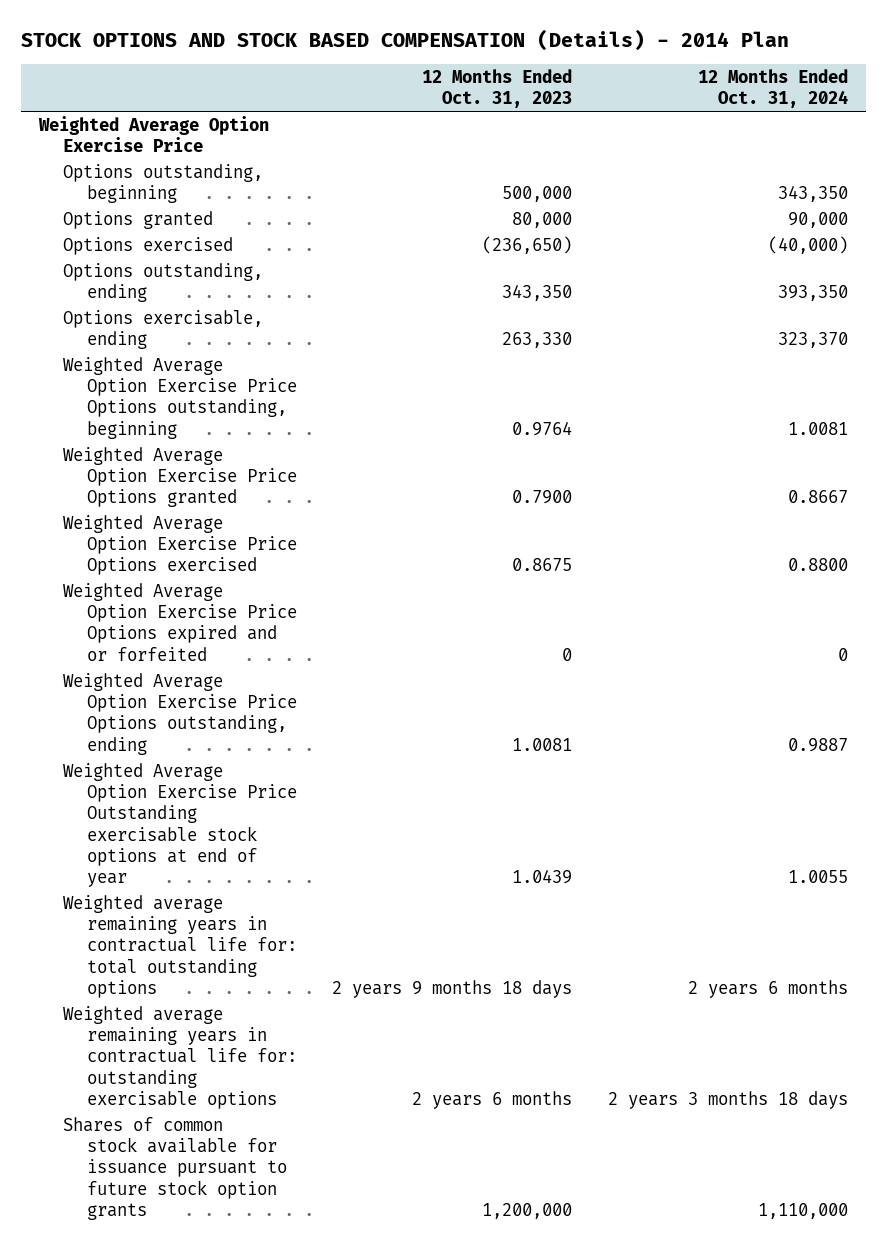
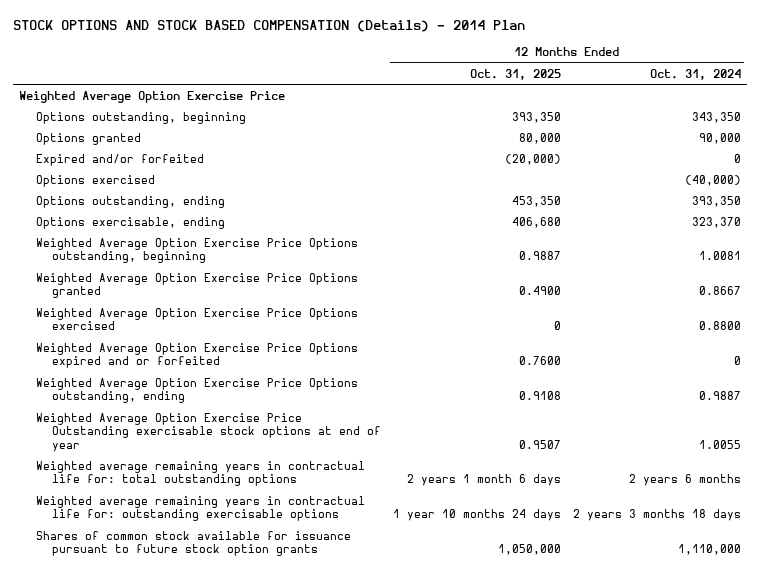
[422,69,573,109] 12 Months Ended Oct. 31, 2023 -> none
none -> [469,68,561,80] Oct. 31, 2025
none -> [35,153,204,166] Expired and/or forfeited

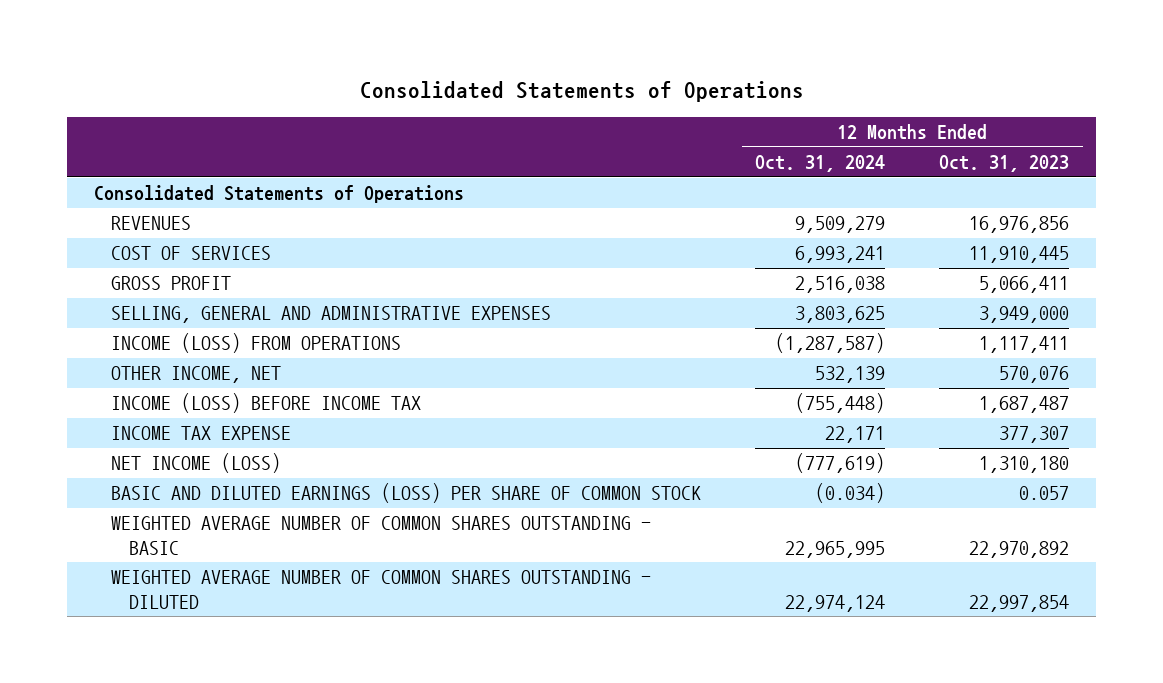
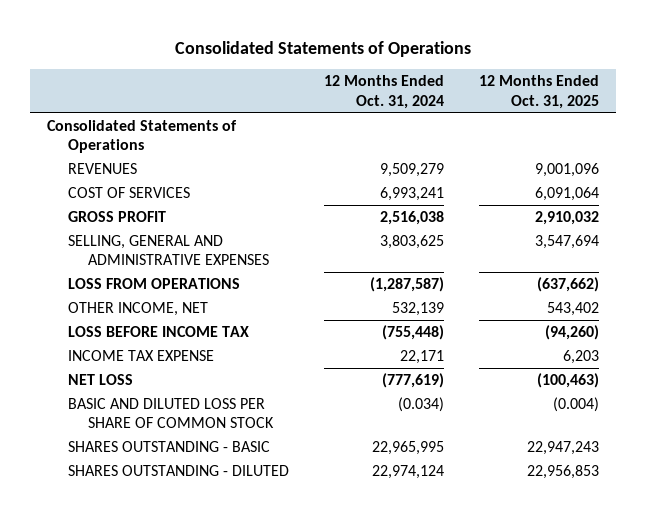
[939,155,1070,173] Oct. 31, 2023 -> none
none -> [478,75,599,109] 12 Months Ended Oct. 31, 2025
[111,333,402,354] INCOME (LOSS) FROM OPERATIONS -> [67,278,240,290] LOSS FROM OPERATIONS
[111,393,422,414] INCOME (LOSS) BEFORE INCOME TAX -> [67,326,249,338] LOSS BEFORE INCOME TAX
[111,453,282,474] NET INCOME (LOSS) -> [67,374,133,386] NET LOSS
[111,483,702,504] BASIC AND DILUTED EARNINGS (LOSS) PER SHARE OF COMMON STOCK -> [67,398,275,429] BASIC AND DILUTED LOSS PER SHARE OF COMMON STOCK
[111,516,652,555] WEIGHTED AVERAGE NUMBER OF COMMON SHARES OUTSTANDING - BASIC -> [67,441,270,453] SHARES OUTSTANDING - BASIC
[111,570,652,609] WEIGHTED AVERAGE NUMBER OF COMMON SHARES OUTSTANDING - DILUTED -> [67,465,289,477] SHARES OUTSTANDING - DILUTED

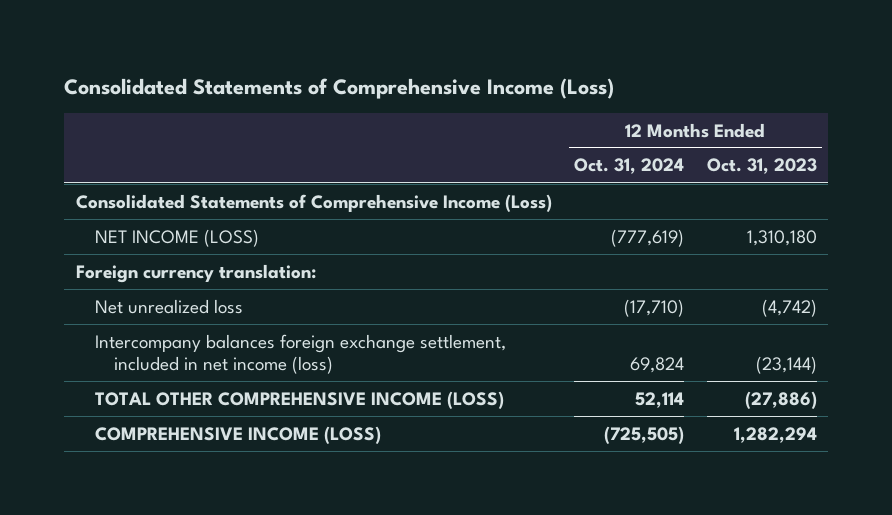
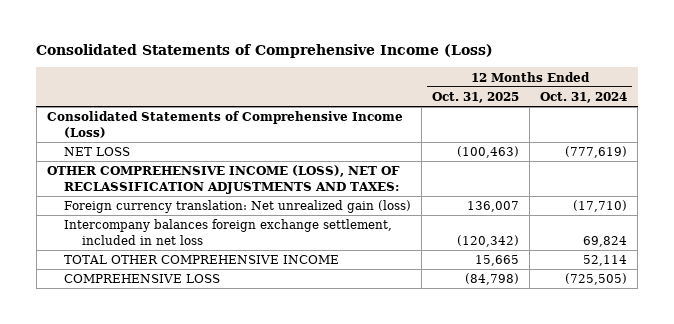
[706,158,817,175] Oct. 31, 2023 -> none
none -> [432,92,520,104] Oct. 31, 2025
[94,228,259,247] NET INCOME (LOSS) -> none
[75,263,316,283] Foreign currency translation: -> none
[94,298,243,314] Net unrealized loss -> [64,147,131,157] NET LOSS
[624,298,685,317] (17,710) -> [565,146,628,159] (777,619)
none -> [46,165,400,194] OTHER COMPREHENSIVE INCOME (LOSS), NET OF RECLASSIFICATION ADJUSTMENTS AND TAXES:
none -> [64,200,412,214] Foreign currency translation: Net unrealized gain (loss)
[94,333,506,374] Intercompany balances foreign exchange settlement, included in net income (loss) -> [64,219,393,245] Intercompany balances foreign exchange settlement, included in net loss
[94,390,504,409] TOTAL OTHER COMPREHENSIVE INCOME (LOSS) -> [64,255,340,265] TOTAL OTHER COMPREHENSIVE INCOME
[94,425,381,444] COMPREHENSIVE INCOME (LOSS) -> [64,274,221,284] COMPREHENSIVE LOSS

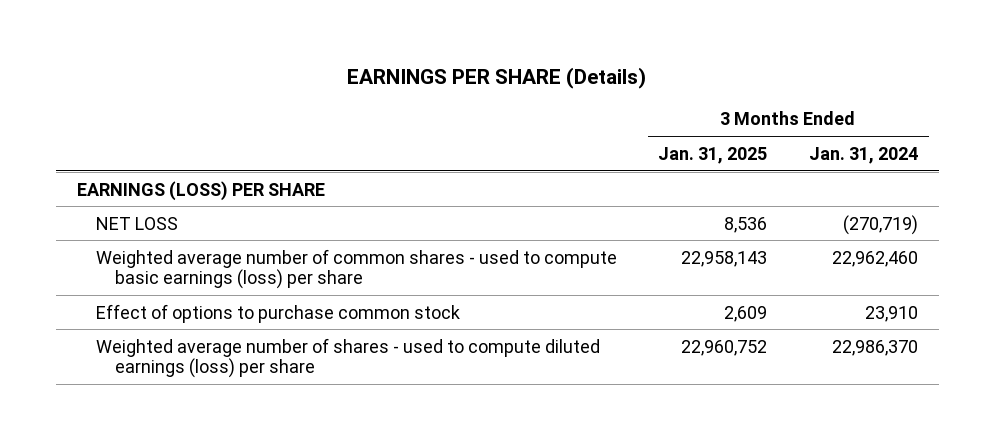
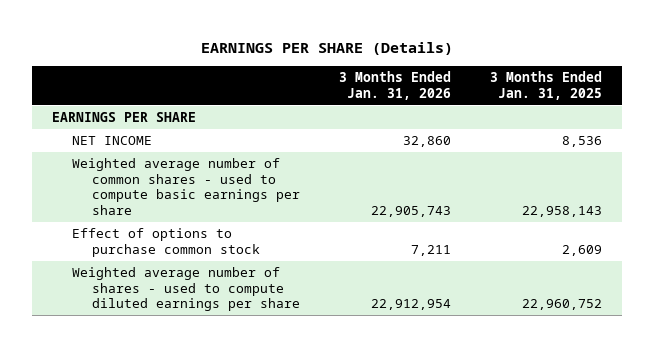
[809,146,919,164] Jan. 31, 2024 -> none
none -> [339,71,452,100] 3 Months Ended Jan. 31, 2026
[76,180,325,201] EARNINGS (LOSS) PER SHARE -> [51,112,196,123] EARNINGS PER SHARE
[95,216,178,230] NET LOSS -> [71,136,152,146] NET INCOME
[95,248,617,290] Weighted average number of common shares - used to compute basic earnings (loss) per share -> [71,158,301,215] Weighted average number of common shares - used to compute basic earnings per share
[95,337,600,379] Weighted average number of shares - used to compute diluted earnings (loss) per share -> [71,267,301,312] Weighted average number of shares - used to compute diluted earnings per share

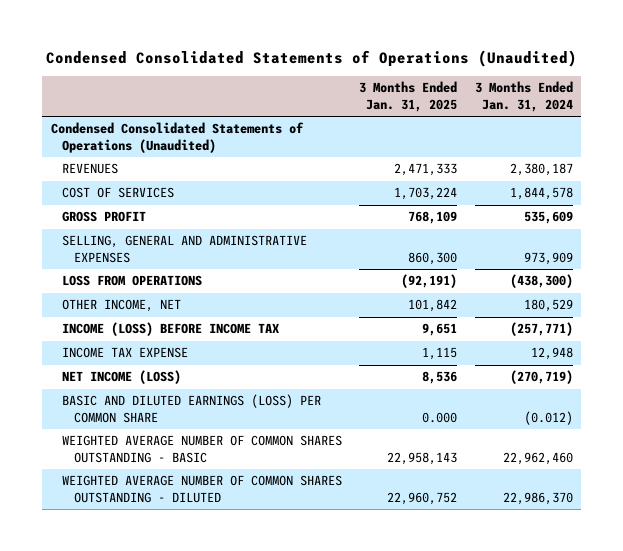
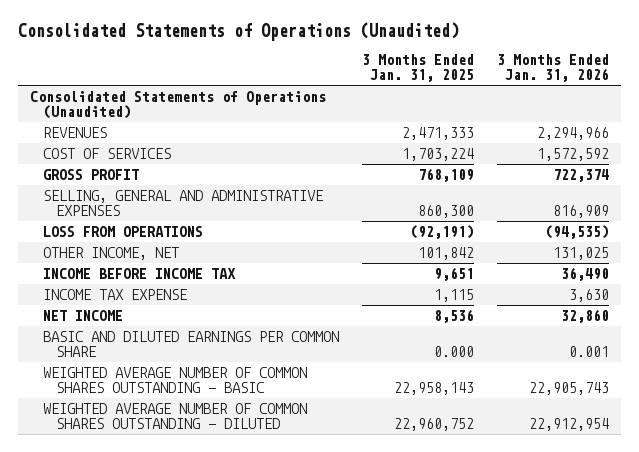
[45,49,577,67] Condensed Consolidated Statements of Operations (Unaudited) -> [17,21,459,41] Consolidated Statements of Operations (Unaudited)
[474,81,573,112] 3 Months Ended Jan. 31, 2024 -> none
none -> [497,54,610,83] 3 Months Ended Jan. 31, 2026
[50,122,304,154] Condensed Consolidated Statements of Operations (Unaudited) -> [29,91,326,120] Consolidated Statements of Operations (Unaudited)
[62,322,280,337] INCOME (LOSS) BEFORE INCOME TAX -> [42,268,236,280] INCOME BEFORE INCOME TAX
[62,370,182,385] NET INCOME (LOSS) -> [42,310,123,322] NET INCOME
[62,394,322,424] BASIC AND DILUTED EARNINGS (LOSS) PER COMMON SHARE -> [42,331,339,358] BASIC AND DILUTED EARNINGS PER COMMON SHARE

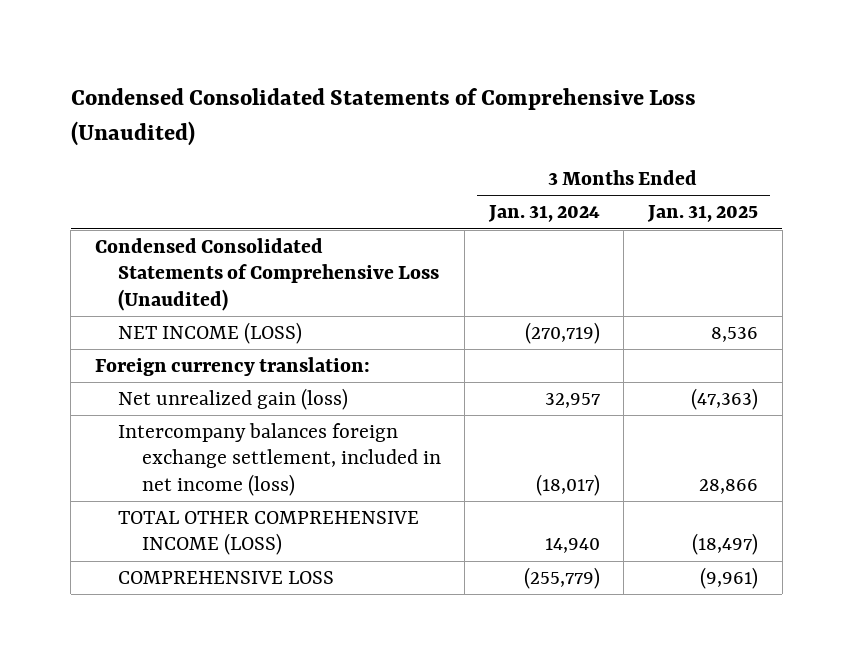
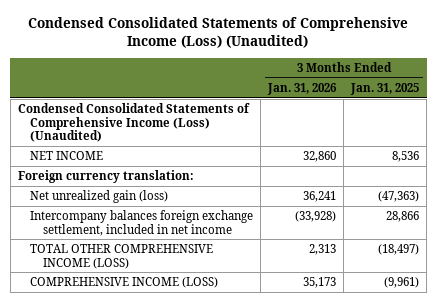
[70,88,696,147] Condensed Consolidated Statements of Comprehensive Loss (Unaudited) -> [28,17,409,49] Condensed Consolidated Statements of Comprehensive Income (Loss) (Unaudited)
[487,205,600,223] Jan. 31, 2024 -> none
none -> [267,82,338,95] Jan. 31, 2026
[94,237,440,312] Condensed Consolidated Statements of Comprehensive Loss (Unaudited) -> [17,103,250,143] Condensed Consolidated Statements of Comprehensive Income (Loss) (Unaudited)
[118,321,303,344] NET INCOME (LOSS) -> [30,151,104,161] NET INCOME
[118,422,441,497] Intercompany balances foreign exchange settlement, included in net income (loss) -> [30,210,254,236] Intercompany balances foreign exchange settlement, included in net income
[118,570,335,584] COMPREHENSIVE LOSS -> [30,277,219,289] COMPREHENSIVE INCOME (LOSS)

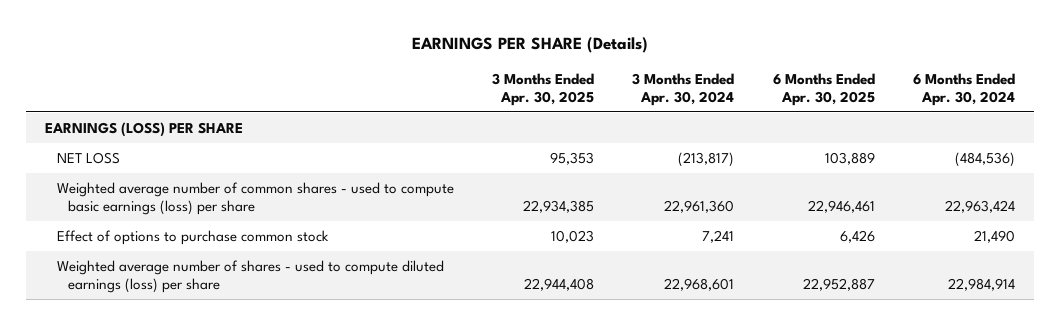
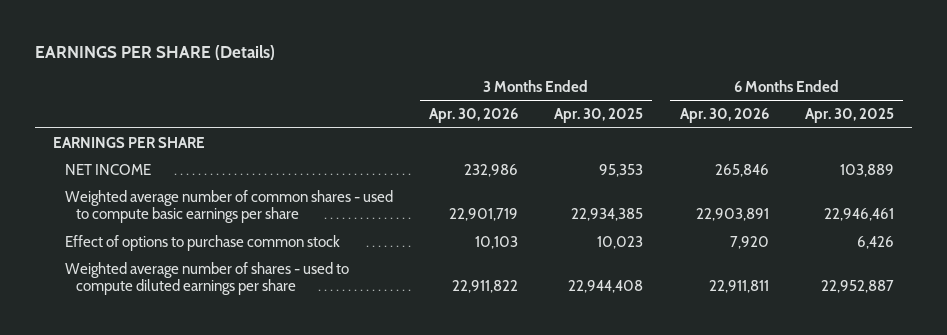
[632,72,735,106] 3 Months Ended Apr. 30, 2024 -> none
[913,72,1016,106] 6 Months Ended Apr. 30, 2024 -> none
none -> [428,108,518,124] Apr. 30, 2026
none -> [679,108,769,124] Apr. 30, 2026
[45,121,244,137] EARNINGS (LOSS) PER SHARE -> [52,136,205,148] EARNINGS PER SHARE
[56,151,120,164] NET LOSS -> [64,163,151,175] NET INCOME
[56,181,454,215] Weighted average number of common shares - used to compute basic earnings (loss) per share -> [64,189,393,224] Weighted average number of common shares - used to compute basic earnings per share
[56,259,444,293] Weighted average number of shares - used to compute diluted earnings (loss) per share -> [64,261,349,296] Weighted average number of shares - used to compute diluted earnings per share

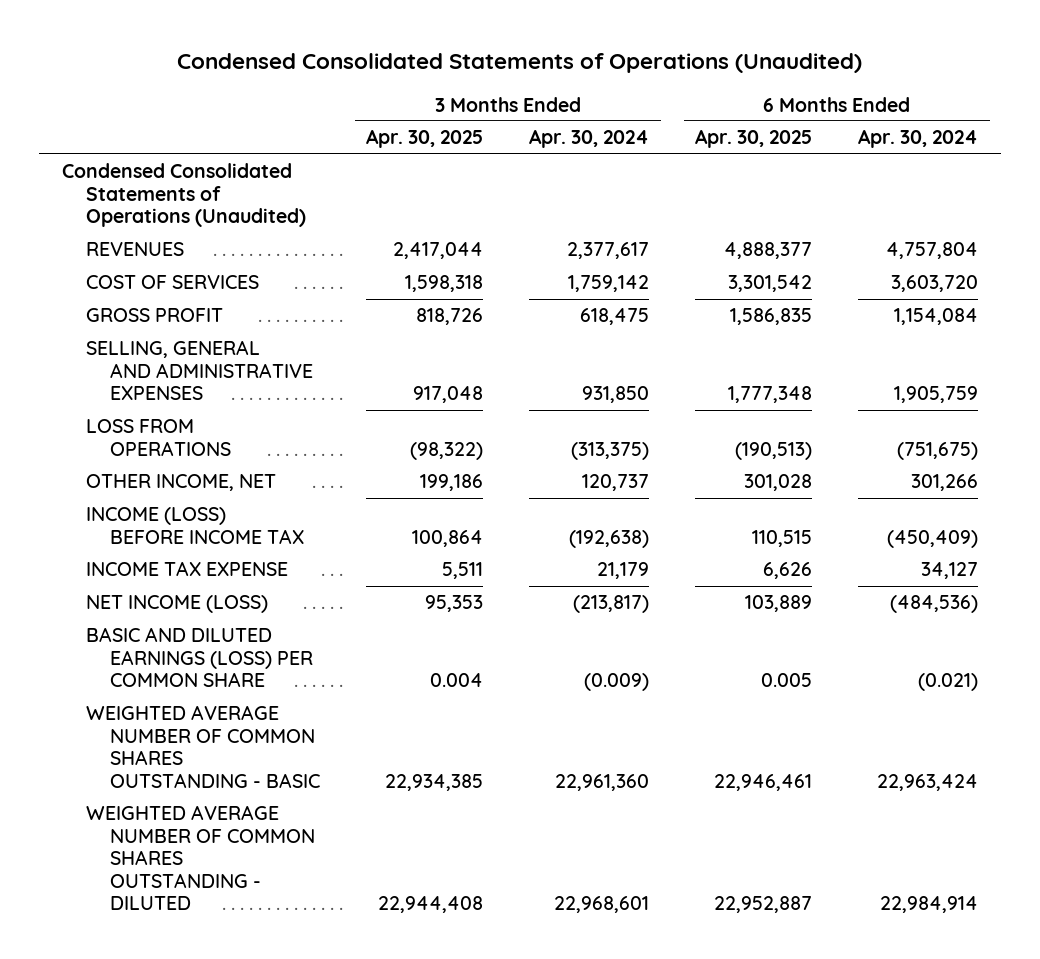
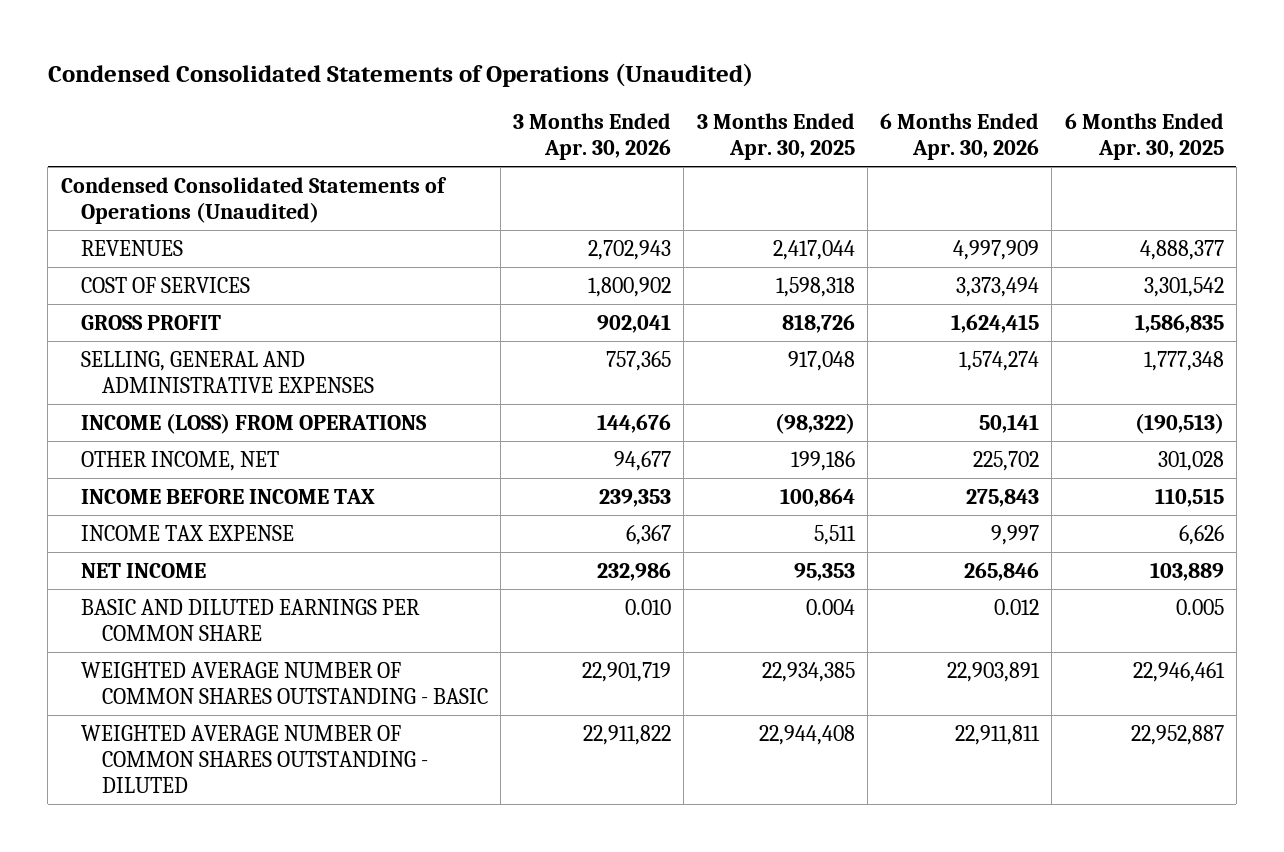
[529,129,650,149] Apr. 30, 2024 -> none
[858,129,979,149] Apr. 30, 2024 -> none
none -> [513,113,672,161] 3 Months Ended Apr. 30, 2026
none -> [880,113,1040,161] 6 Months Ended Apr. 30, 2026
[86,419,232,456] LOSS FROM OPERATIONS -> [81,412,428,434] INCOME (LOSS) FROM OPERATIONS
[86,507,305,544] INCOME (LOSS) BEFORE INCOME TAX -> [81,488,376,504] INCOME BEFORE INCOME TAX
[86,595,269,614] NET INCOME (LOSS) -> [81,562,207,578] NET INCOME
[86,627,314,688] BASIC AND DILUTED EARNINGS (LOSS) PER COMMON SHARE -> [81,598,421,641] BASIC AND DILUTED EARNINGS PER COMMON SHARE

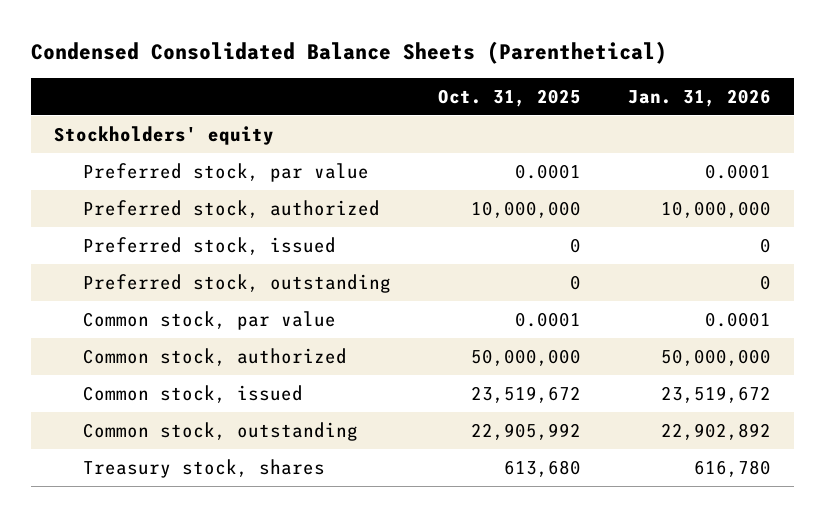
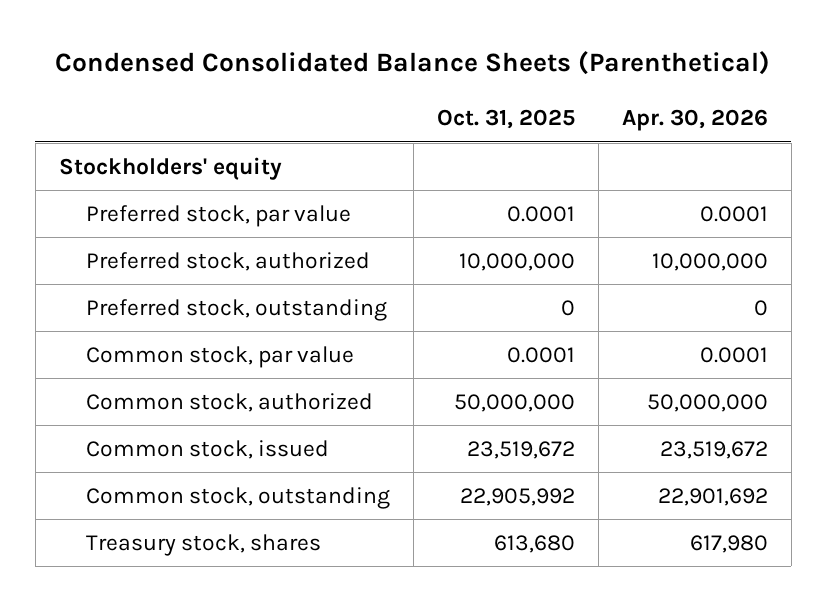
[627,88,771,107] Jan. 31, 2026 -> none
none -> [621,109,768,132] Apr. 30, 2026
[82,236,336,255] Preferred stock, issued -> none

